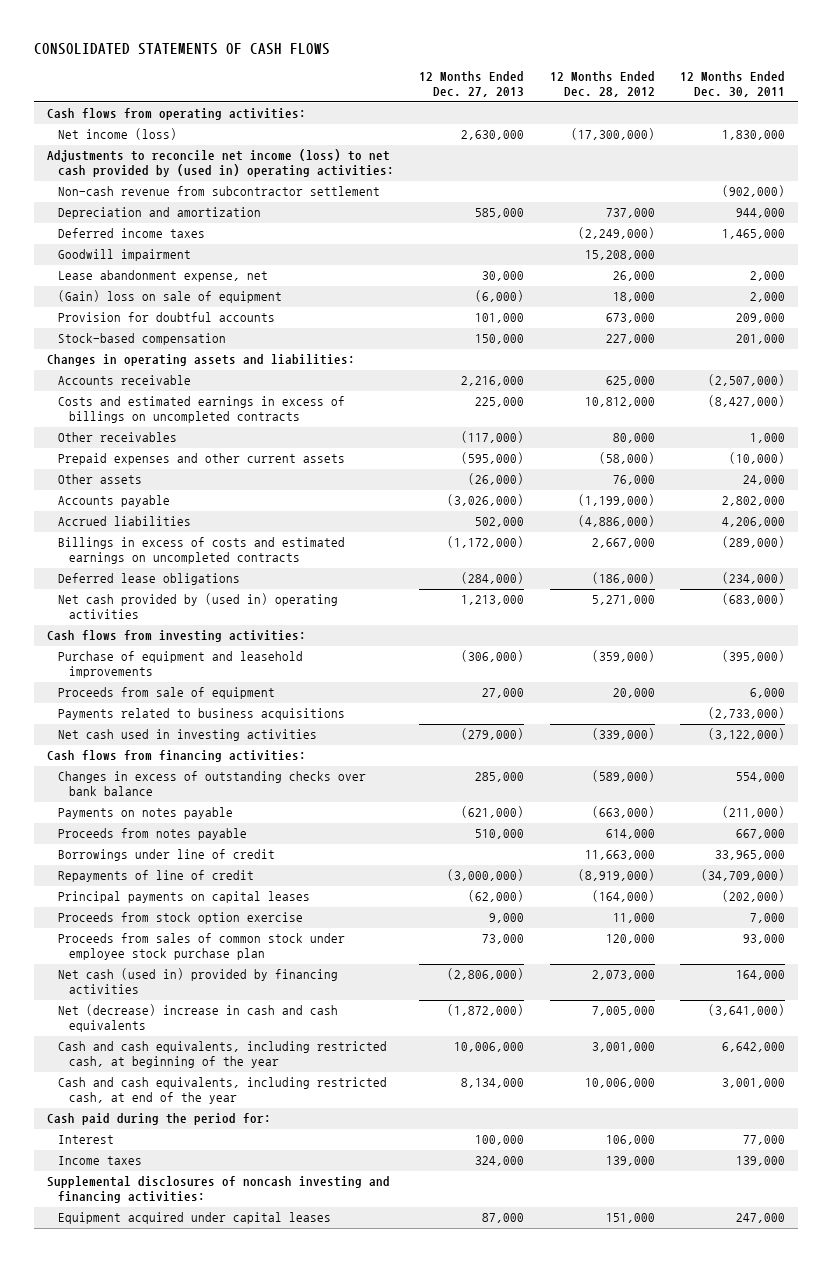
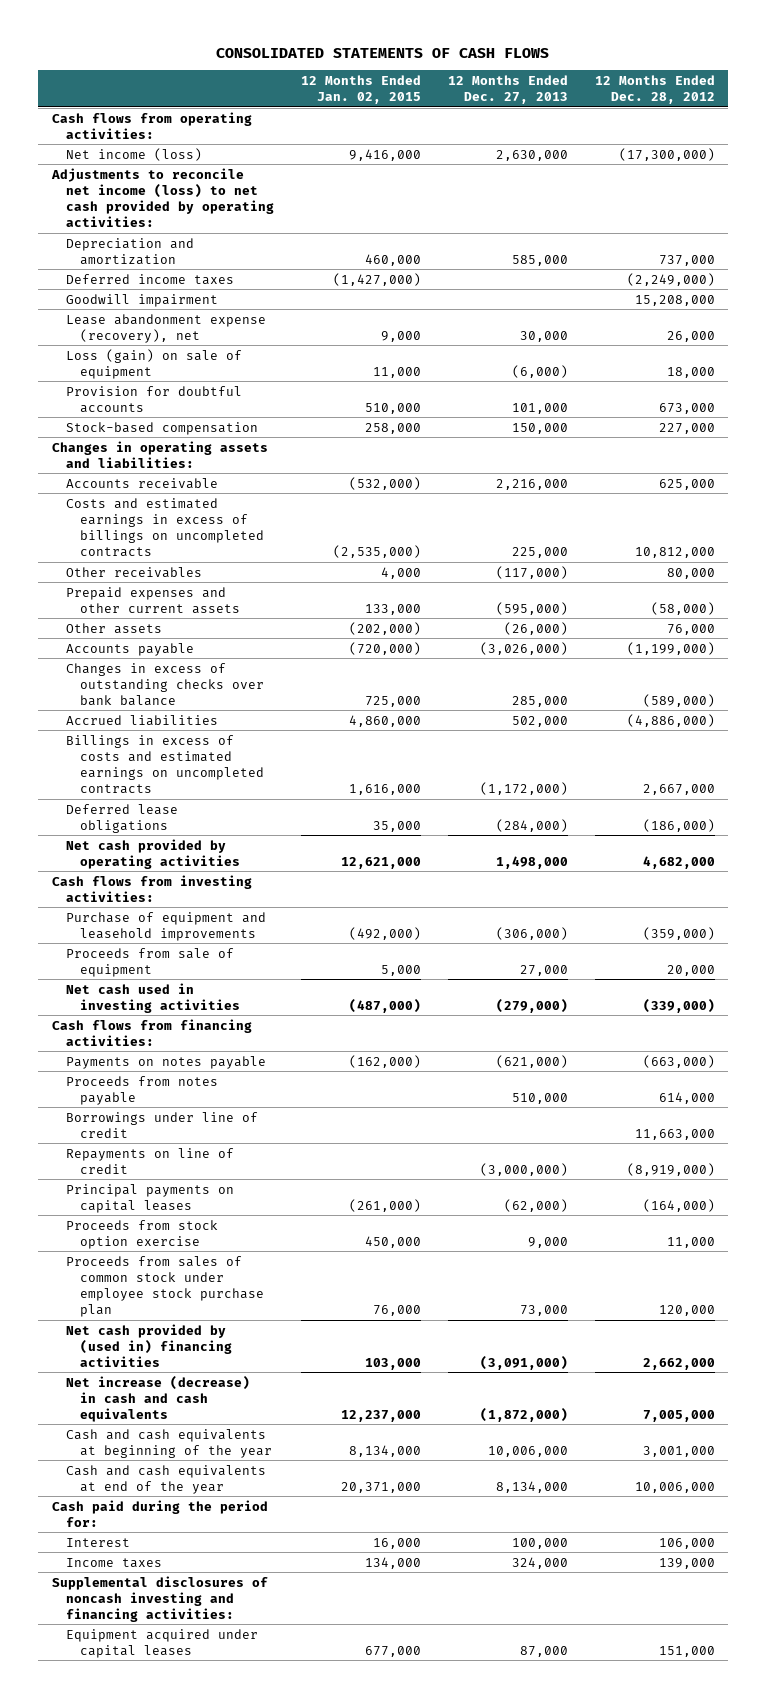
[680,71,786,98] 12 Months Ended Dec. 30, 2011 -> none
none -> [300,75,421,105] 12 Months Ended Jan. 02, 2015
[57,186,380,197] Non-cash revenue from subcontractor settlement -> none
[46,149,394,178] Adjustments to reconcile net income (loss) to net cash provided by (used in) operating activities: -> [50,167,275,227] Adjustments to reconcile net income (loss) to net cash provided by operating activities:
[57,270,268,283] Lease abandonment expense, net -> [66,313,267,343] Lease abandonment expense (recovery), net
[57,290,282,304] (Gain) loss on sale of equipment -> [66,348,243,379] Loss (gain) on sale of equipment
[57,771,366,797] Changes in excess of outstanding checks over bank balance -> [66,662,265,706] Changes in excess of outstanding checks over bank balance
[57,593,338,620] Net cash provided by (used in) operating activities -> [66,838,241,869] Net cash provided by operating activities
[461,595,525,606] 1,213,000 -> [495,855,568,869] 1,498,000
[591,595,655,606] 5,271,000 -> [642,855,715,869] 4,682,000
[57,708,345,721] Payments related to business acquisitions -> none
[57,870,254,883] Repayments of line of credit -> [66,1147,235,1174] Repayments on line of credit
[57,968,338,995] Net cash (used in) provided by financing activities -> [66,1323,233,1367] Net cash provided by (used in) financing activities
[447,968,525,981] (2,806,000) -> [479,1355,568,1370] (3,091,000)
[591,970,655,981] 2,073,000 -> [642,1357,715,1370] 2,662,000
[57,1004,338,1033] Net (decrease) increase in cash and cash equivalents -> [66,1375,251,1422] Net increase (decrease) in cash and cash equivalents
[57,1041,387,1069] Cash and cash equivalents, including restricted cash, at beginning of the year -> [66,1428,273,1458] Cash and cash equivalents at beginning of the year
[57,1077,387,1105] Cash and cash equivalents, including restricted cash, at end of the year -> [66,1464,267,1494] Cash and cash equivalents at end of the year

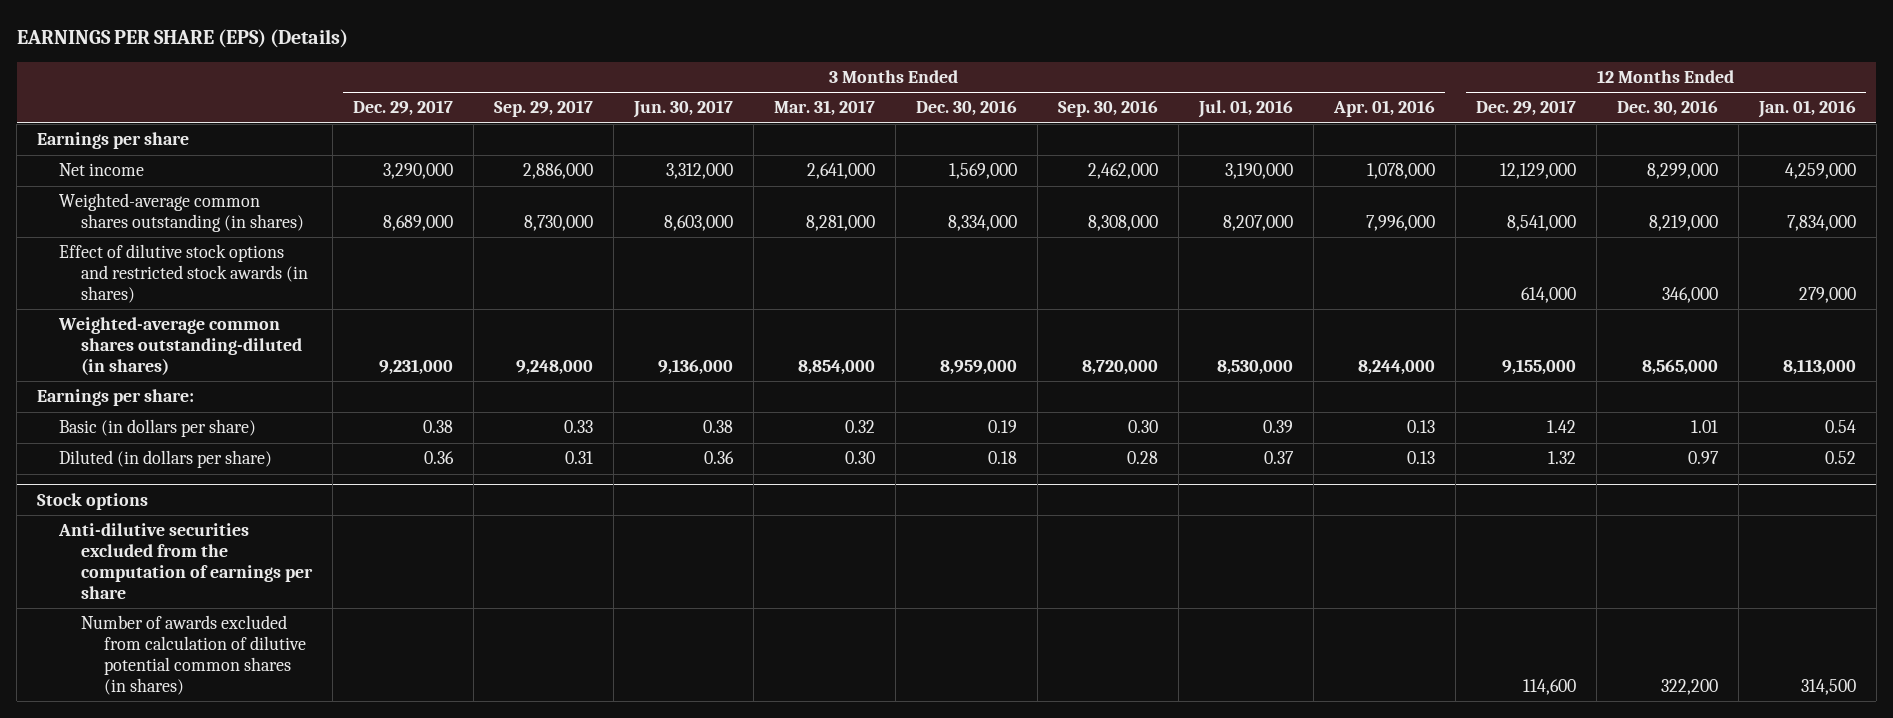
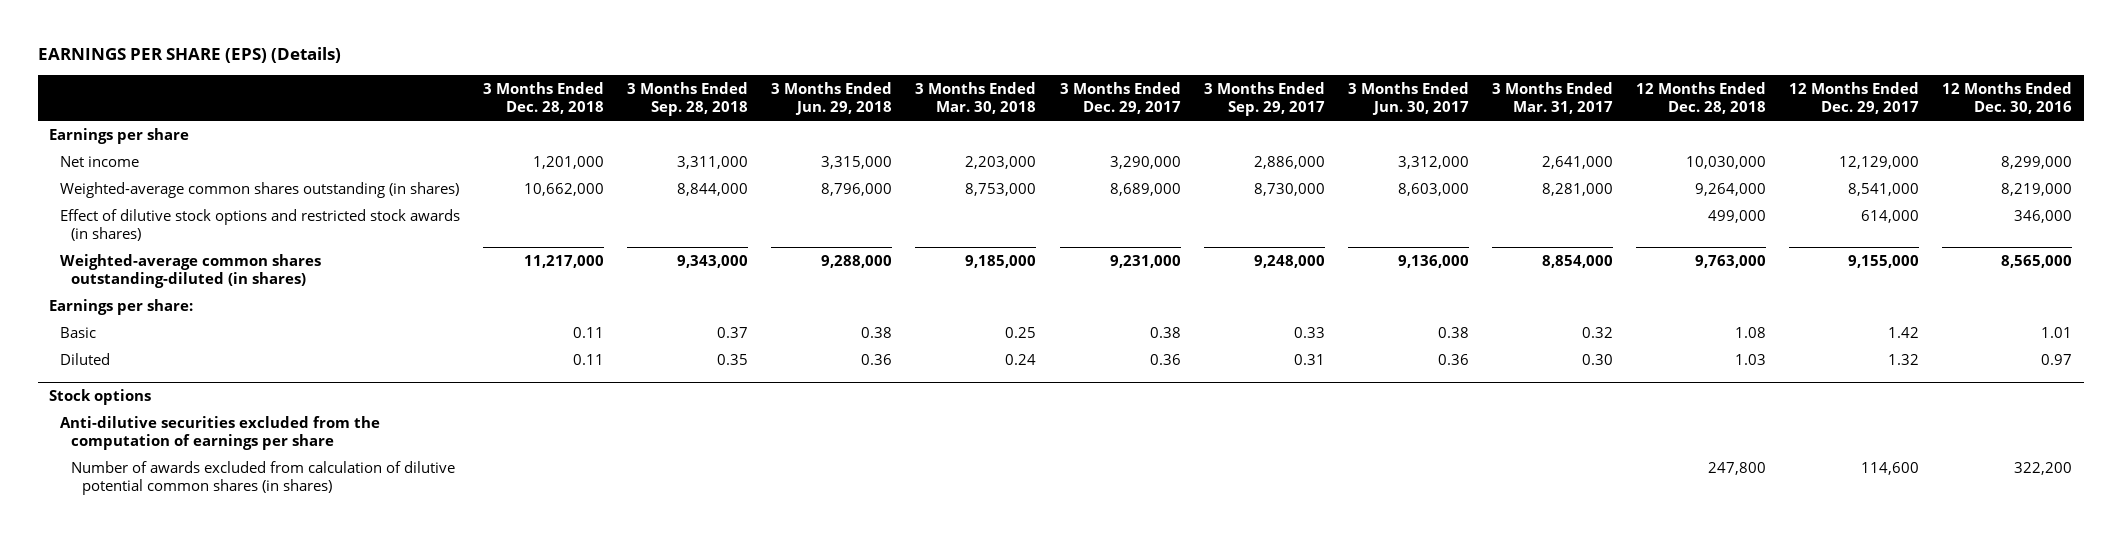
[916,100,1018,117] Dec. 30, 2016 -> none
[1057,100,1158,118] Sep. 30, 2016 -> none
[1197,100,1293,119] Jul. 01, 2016 -> none
[1332,100,1435,118] Apr. 01, 2016 -> none
[1757,100,1856,119] Jan. 01, 2016 -> none
none -> [483,81,605,115] 3 Months Ended Dec. 28, 2018
none -> [627,81,749,117] 3 Months Ended Sep. 28, 2018
none -> [771,81,893,116] 3 Months Ended Jun. 29, 2018
none -> [915,81,1037,115] 3 Months Ended Mar. 30, 2018
none -> [1636,81,1767,115] 12 Months Ended Dec. 28, 2018
[59,419,257,438] Basic (in dollars per share) -> [59,326,96,338] Basic
[59,450,273,469] Diluted (in dollars per share) -> [59,352,110,365] Diluted

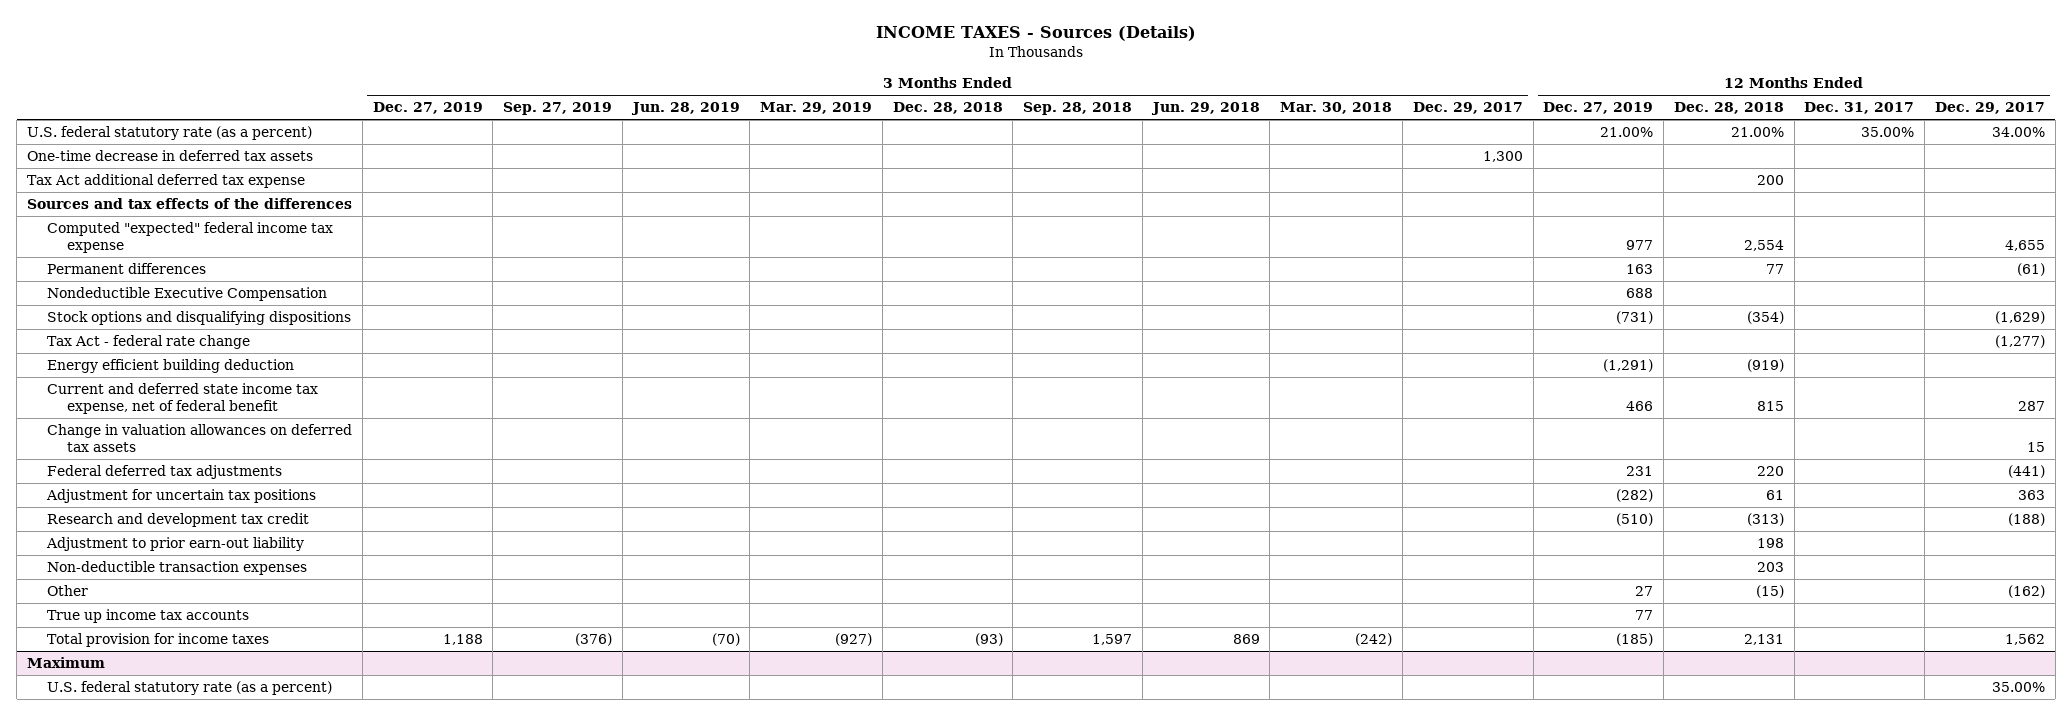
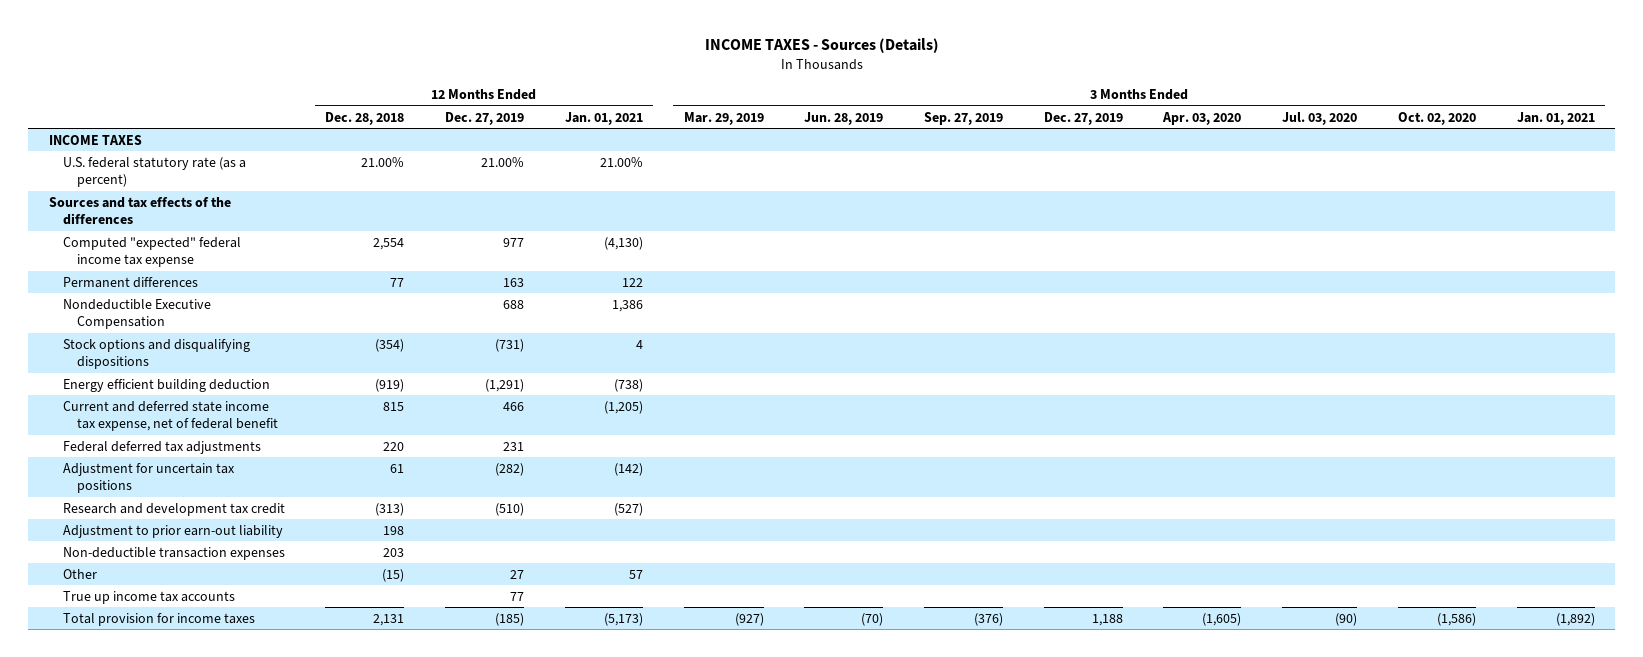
[892,102,1003,115] Dec. 28, 2018 -> none
[1023,102,1133,116] Sep. 28, 2018 -> none
[1150,102,1260,116] Jun. 29, 2018 -> none
[1280,102,1393,115] Mar. 30, 2018 -> none
[1412,102,1523,115] Dec. 29, 2017 -> none
[1804,102,1915,115] Dec. 31, 2017 -> none
[1934,102,2045,115] Dec. 29, 2017 -> none
none -> [564,111,643,125] Jan. 01, 2021
none -> [1162,111,1242,125] Apr. 03, 2020
none -> [1282,111,1358,125] Jul. 03, 2020
none -> [1397,111,1476,125] Oct. 02, 2020
none -> [1516,111,1595,125] Jan. 01, 2021
none -> [48,134,142,145] INCOME TAXES
[26,150,313,162] One-time decrease in deferred tax assets -> none
[26,174,305,189] Tax Act additional deferred tax expense -> none
[47,335,251,350] Tax Act - federal rate change -> none
[47,424,353,452] Change in valuation allowances on deferred tax assets -> none
[26,657,105,669] Maximum -> none
[47,681,333,696] U.S. federal statutory rate (as a percent) -> none

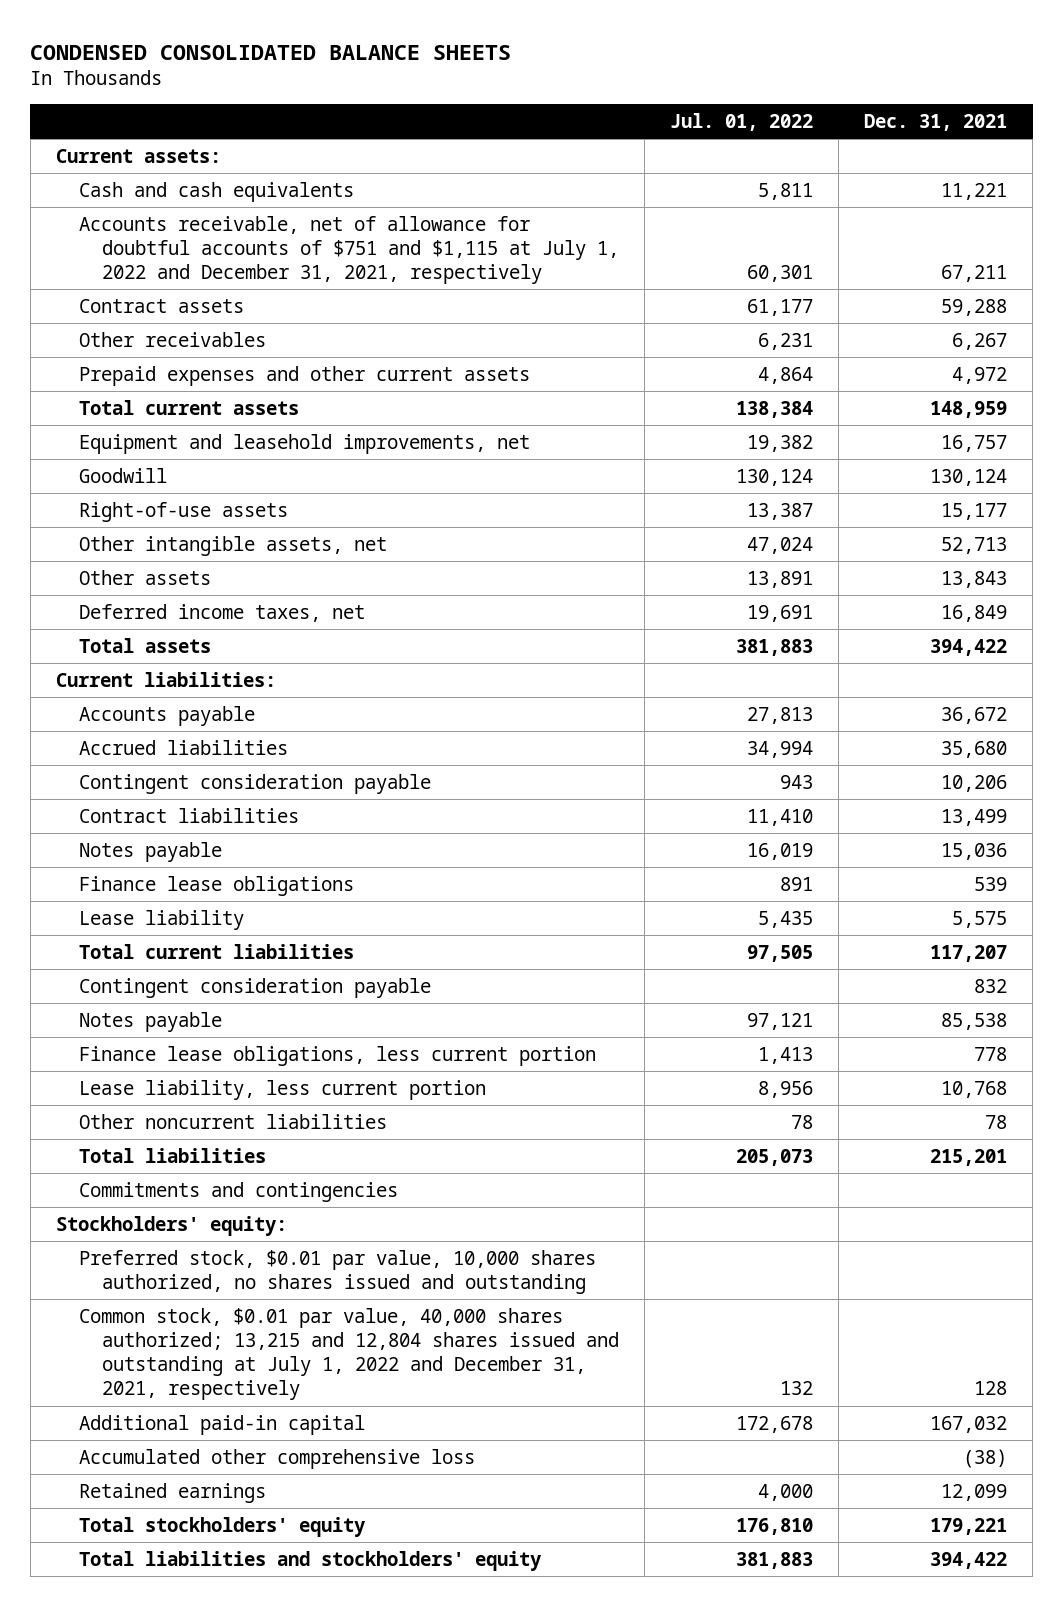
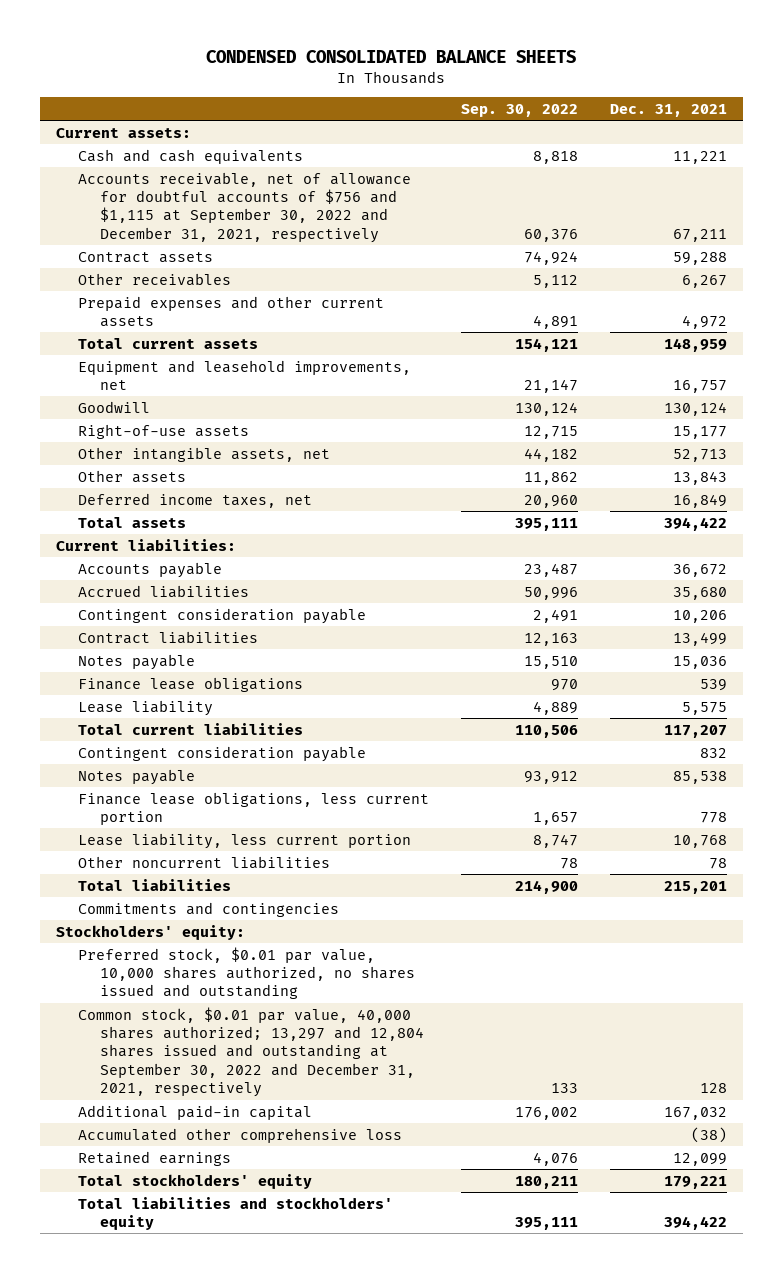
[669,112,813,131] Jul. 01, 2022 -> none
none -> [460,103,578,117] Sep. 30, 2022
[78,215,619,285] Accounts receivable, net of allowance for doubtful accounts of $751 and $1,115 at July 1, 2022 and December 31, 2021, respectively -> [77,171,411,243] Accounts receivable, net of allowance for doubtful accounts of $756 and $1,115 at September 30, 2022 and December 31, 2021, respectively
[78,1307,619,1401] Common stock, $0.01 par value, 40,000 shares authorized; 13,215 and 12,804 shares issued and outstanding at July 1, 2022 and December 31, 2021, respectively -> [77,1006,424,1098] Common stock, $0.01 par value, 40,000 shares authorized; 13,297 and 12,804 shares issued and outstanding at September 30, 2022 and December 31, 2021, respectively

